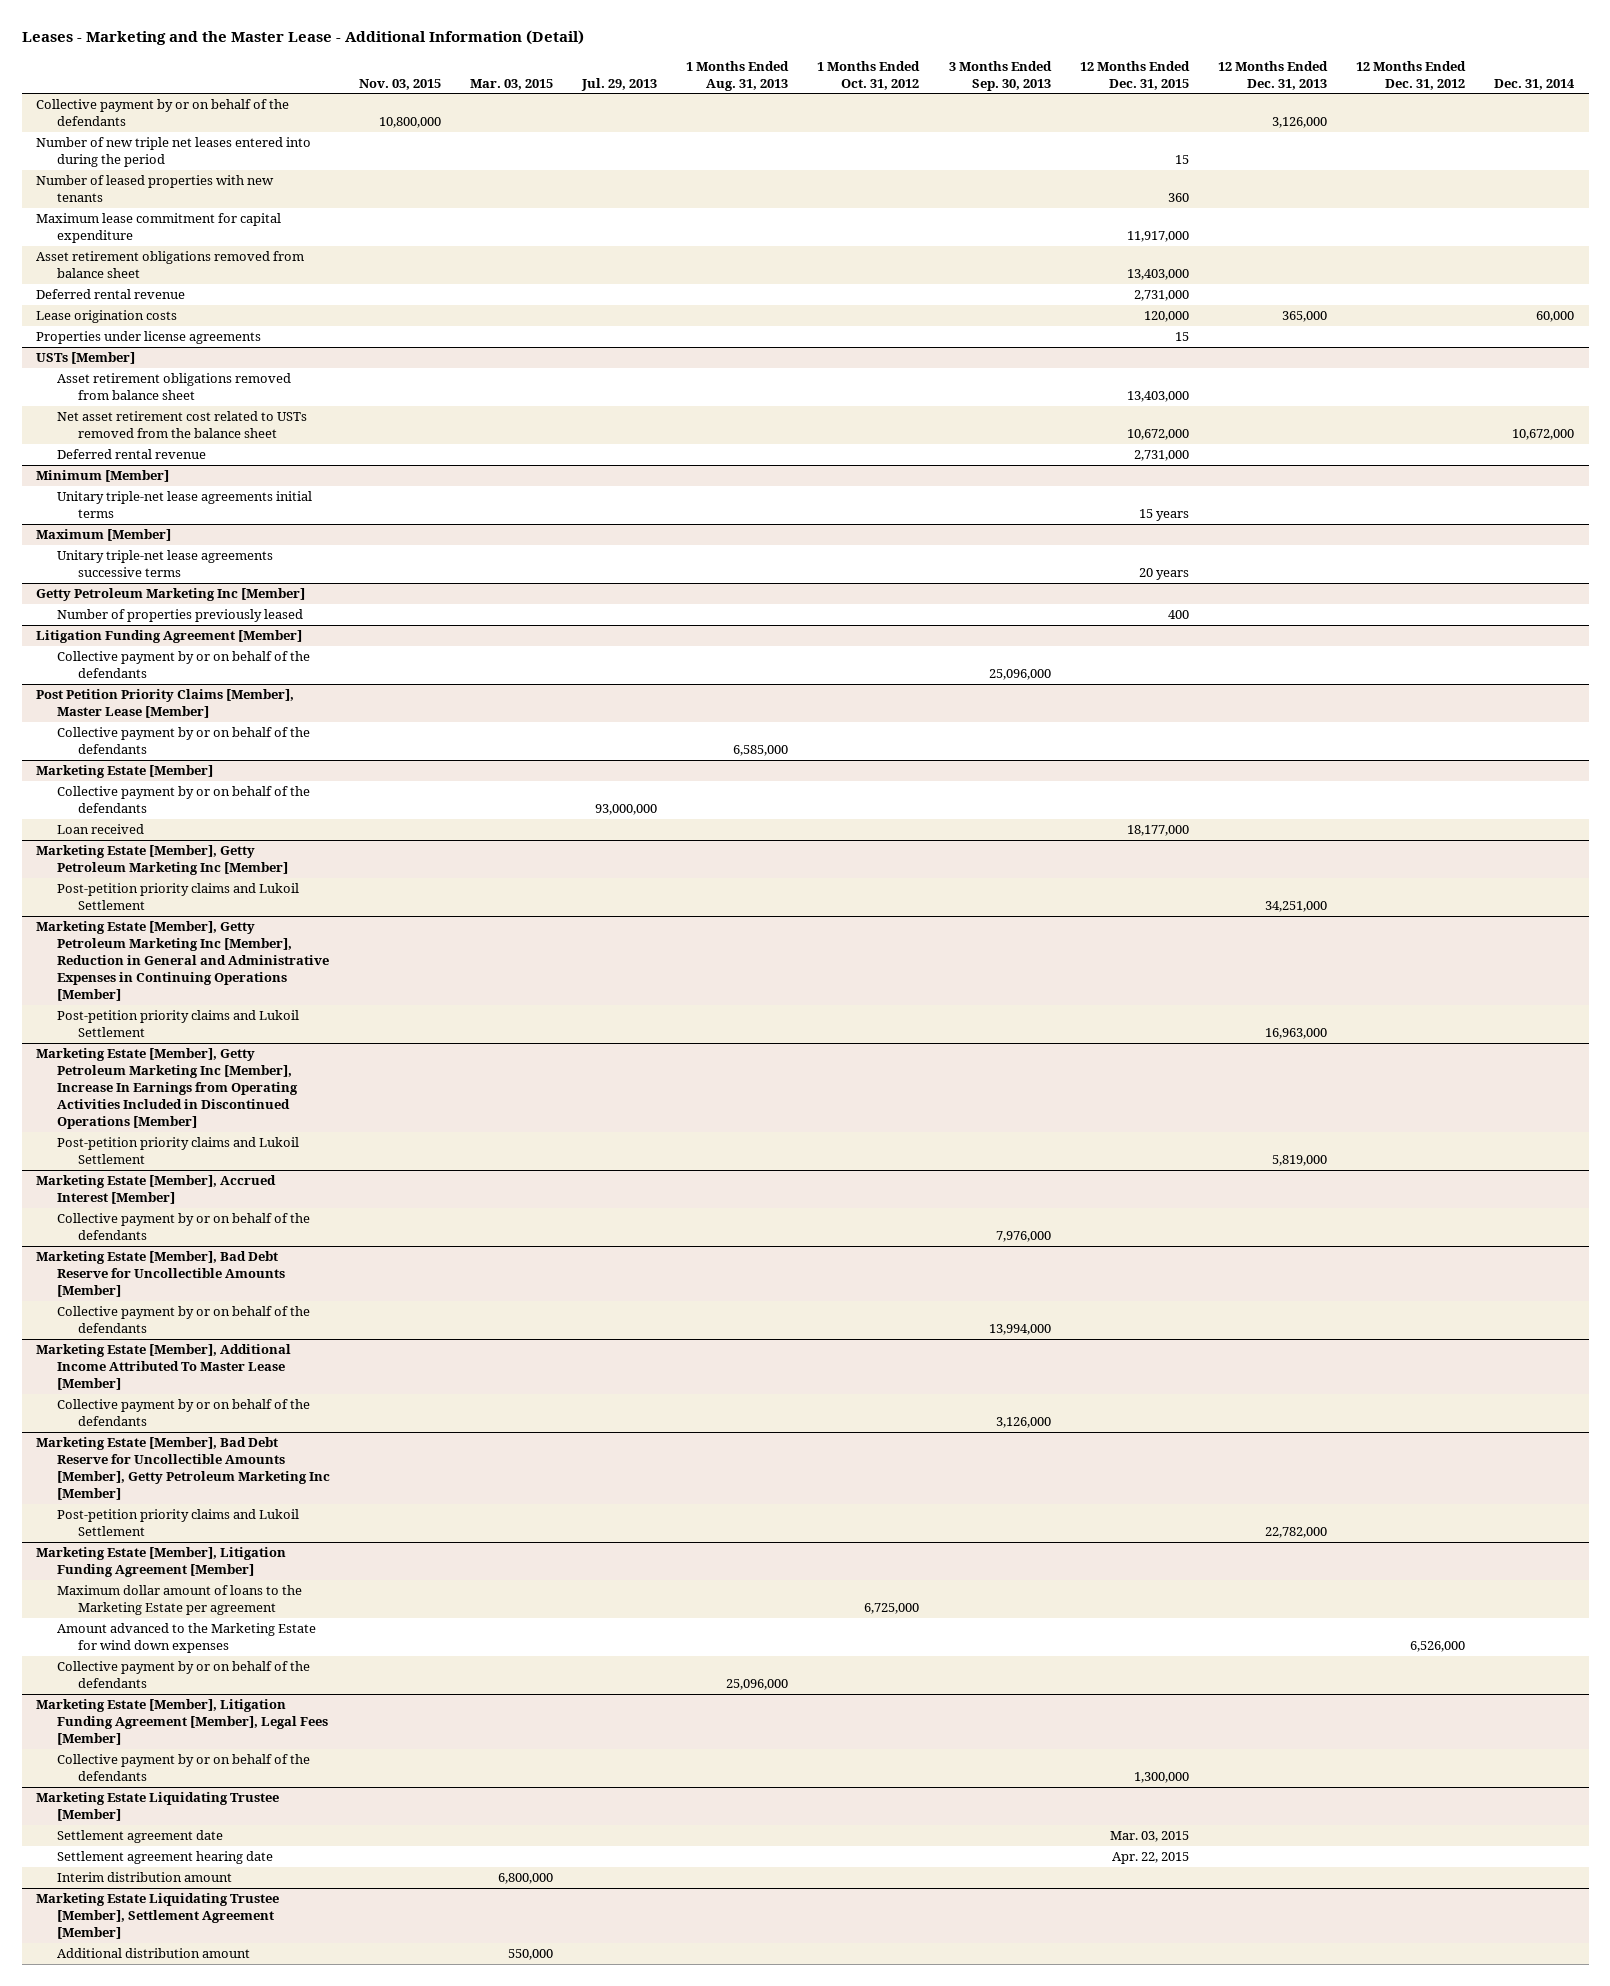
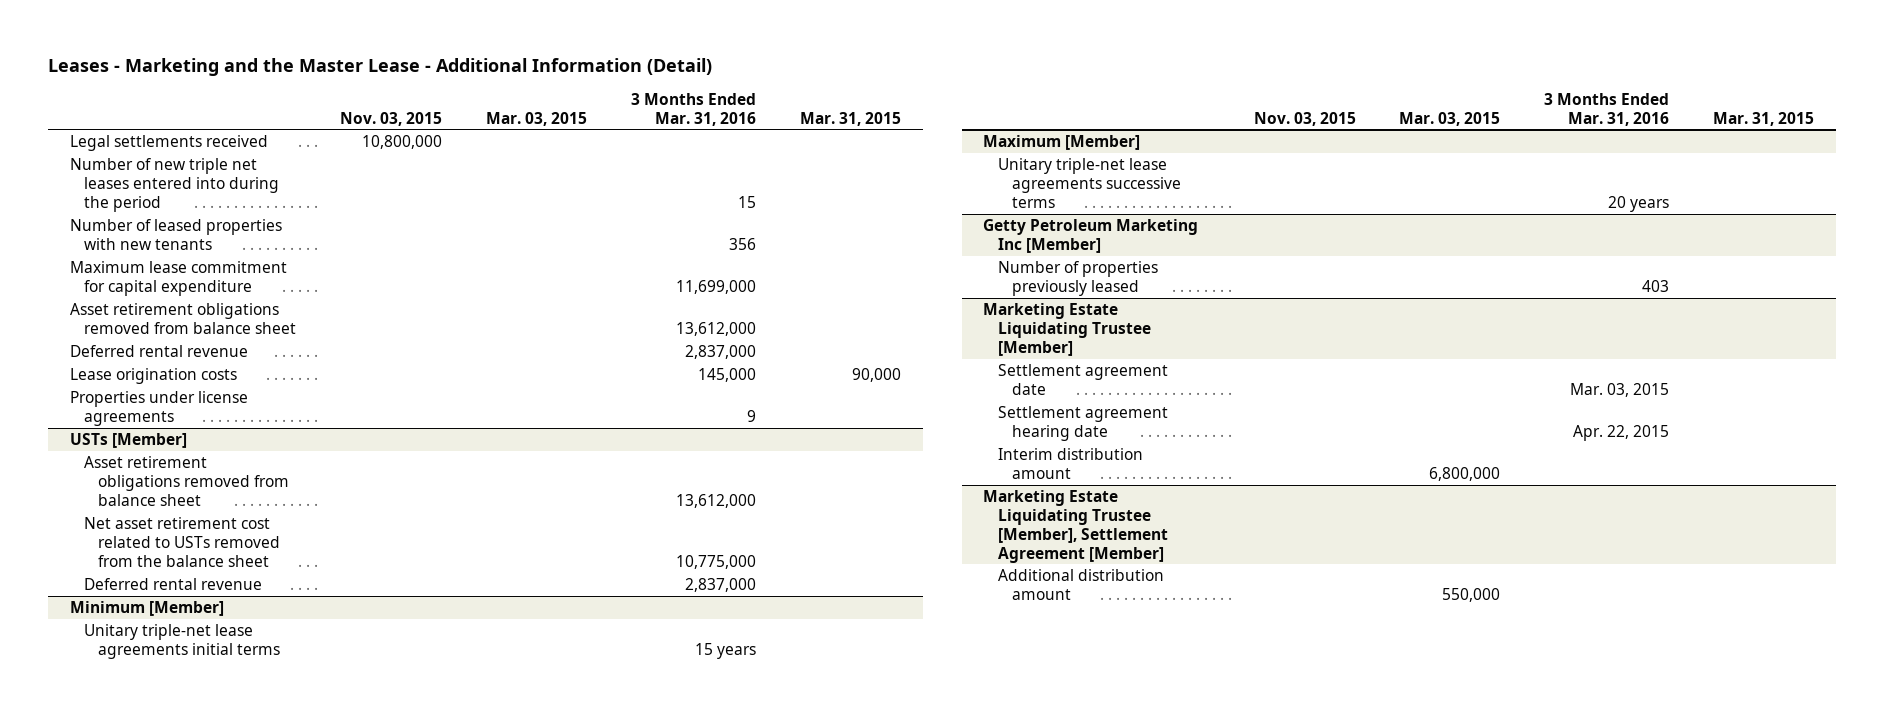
[581,77,658,91] Jul. 29, 2013 -> none
[686,60,790,91] 1 Months Ended Aug. 31, 2013 -> none
[817,60,921,90] 1 Months Ended Oct. 31, 2012 -> none
[948,60,1052,91] 3 Months Ended Sep. 30, 2013 -> none
[1079,60,1190,90] 12 Months Ended Dec. 31, 2015 -> none
[1217,60,1328,90] 12 Months Ended Dec. 31, 2013 -> none
[1355,60,1466,90] 12 Months Ended Dec. 31, 2012 -> none
[1493,78,1575,90] Dec. 31, 2014 -> none
none -> [630,92,756,126] 3 Months Ended Mar. 31, 2016
none -> [799,111,901,126] Mar. 31, 2015
[36,99,290,127] Collective payment by or on behalf of the defendants -> [70,134,269,151] Legal settlements received
[36,630,303,644] Litigation Funding Agreement [Member] -> none
[56,651,310,679] Collective payment by or on behalf of the defendants -> none
[36,689,295,719] Post Petition Priority Claims [Member], Master Lease [Member] -> none
[56,727,310,755] Collective payment by or on behalf of the defendants -> none
[36,765,214,779] Marketing Estate [Member] -> none
[56,786,310,814] Collective payment by or on behalf of the defendants -> none
[56,824,144,835] Loan received -> none
[36,845,288,876] Marketing Estate [Member], Getty Petroleum Marketing Inc [Member] -> none
[56,883,299,911] Post-petition priority claims and Lukoil Settlement -> none
[36,921,329,1002] Marketing Estate [Member], Getty Petroleum Marketing Inc [Member], Reduction in General and Administrative Expenses in Continuing Operations [Member] -> none
[56,1010,299,1038] Post-petition priority claims and Lukoil Settlement -> none
[36,1048,298,1130] Marketing Estate [Member], Getty Petroleum Marketing Inc [Member], Increase In Earnings from Operating Activities Included in Discontinued Operations [Member] -> none
[56,1137,299,1165] Post-petition priority claims and Lukoil Settlement -> none
[36,1175,277,1205] Marketing Estate [Member], Accrued Interest [Member] -> none
[56,1213,310,1241] Collective payment by or on behalf of the defendants -> none
[36,1251,285,1298] Marketing Estate [Member], Bad Debt Reserve for Uncollectible Amounts [Member] -> none
[56,1306,310,1334] Collective payment by or on behalf of the defendants -> none
[36,1344,292,1391] Marketing Estate [Member], Additional Income Attributed To Master Lease [Member] -> none
[56,1399,310,1427] Collective payment by or on behalf of the defendants -> none
[36,1437,330,1501] Marketing Estate [Member], Bad Debt Reserve for Uncollectible Amounts [Member], Getty Petroleum Marketing Inc [Member] -> none
[56,1509,299,1537] Post-petition priority claims and Lukoil Settlement -> none
[36,1547,287,1578] Marketing Estate [Member], Litigation Funding Agreement [Member] -> none
[56,1585,302,1616] Maximum dollar amount of loans to the Marketing Estate per agreement -> none
[56,1623,316,1654] Amount advanced to the Marketing Estate for wind down expenses -> none
[56,1661,310,1689] Collective payment by or on behalf of the defendants -> none
[36,1699,328,1746] Marketing Estate [Member], Litigation Funding Agreement [Member], Legal Fees [Member] -> none
[56,1754,310,1782] Collective payment by or on behalf of the defendants -> none

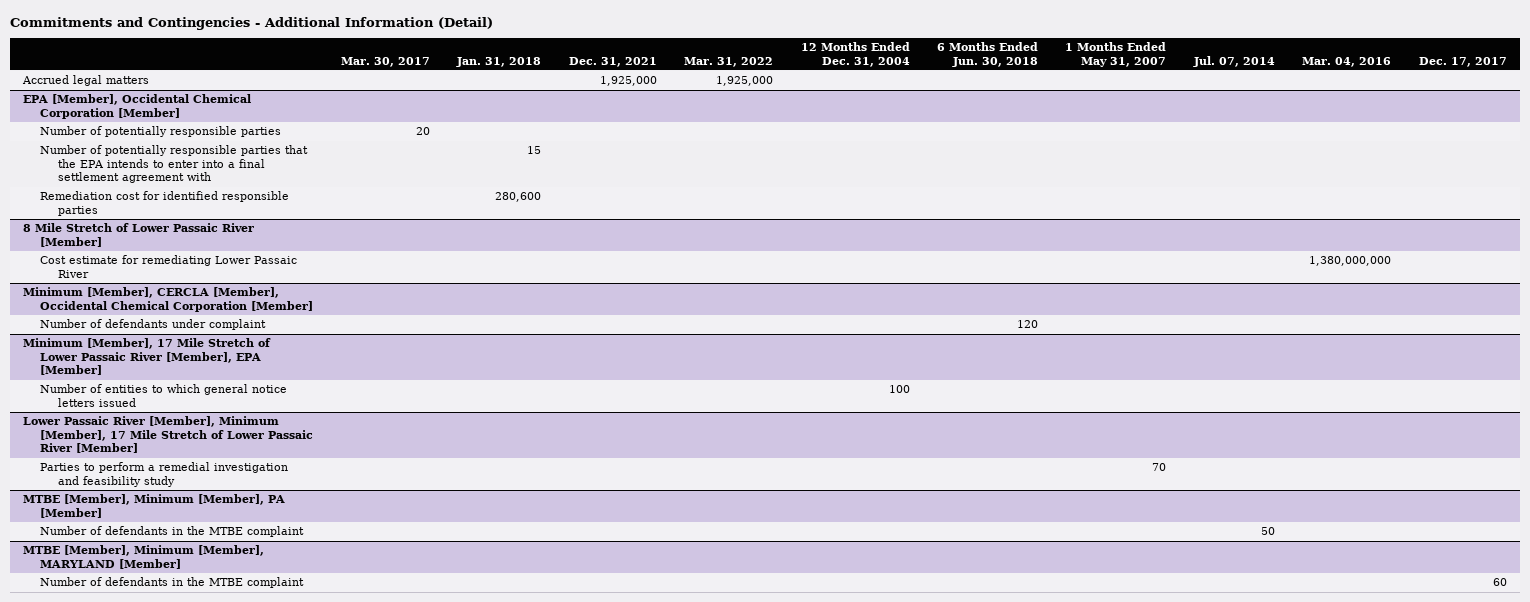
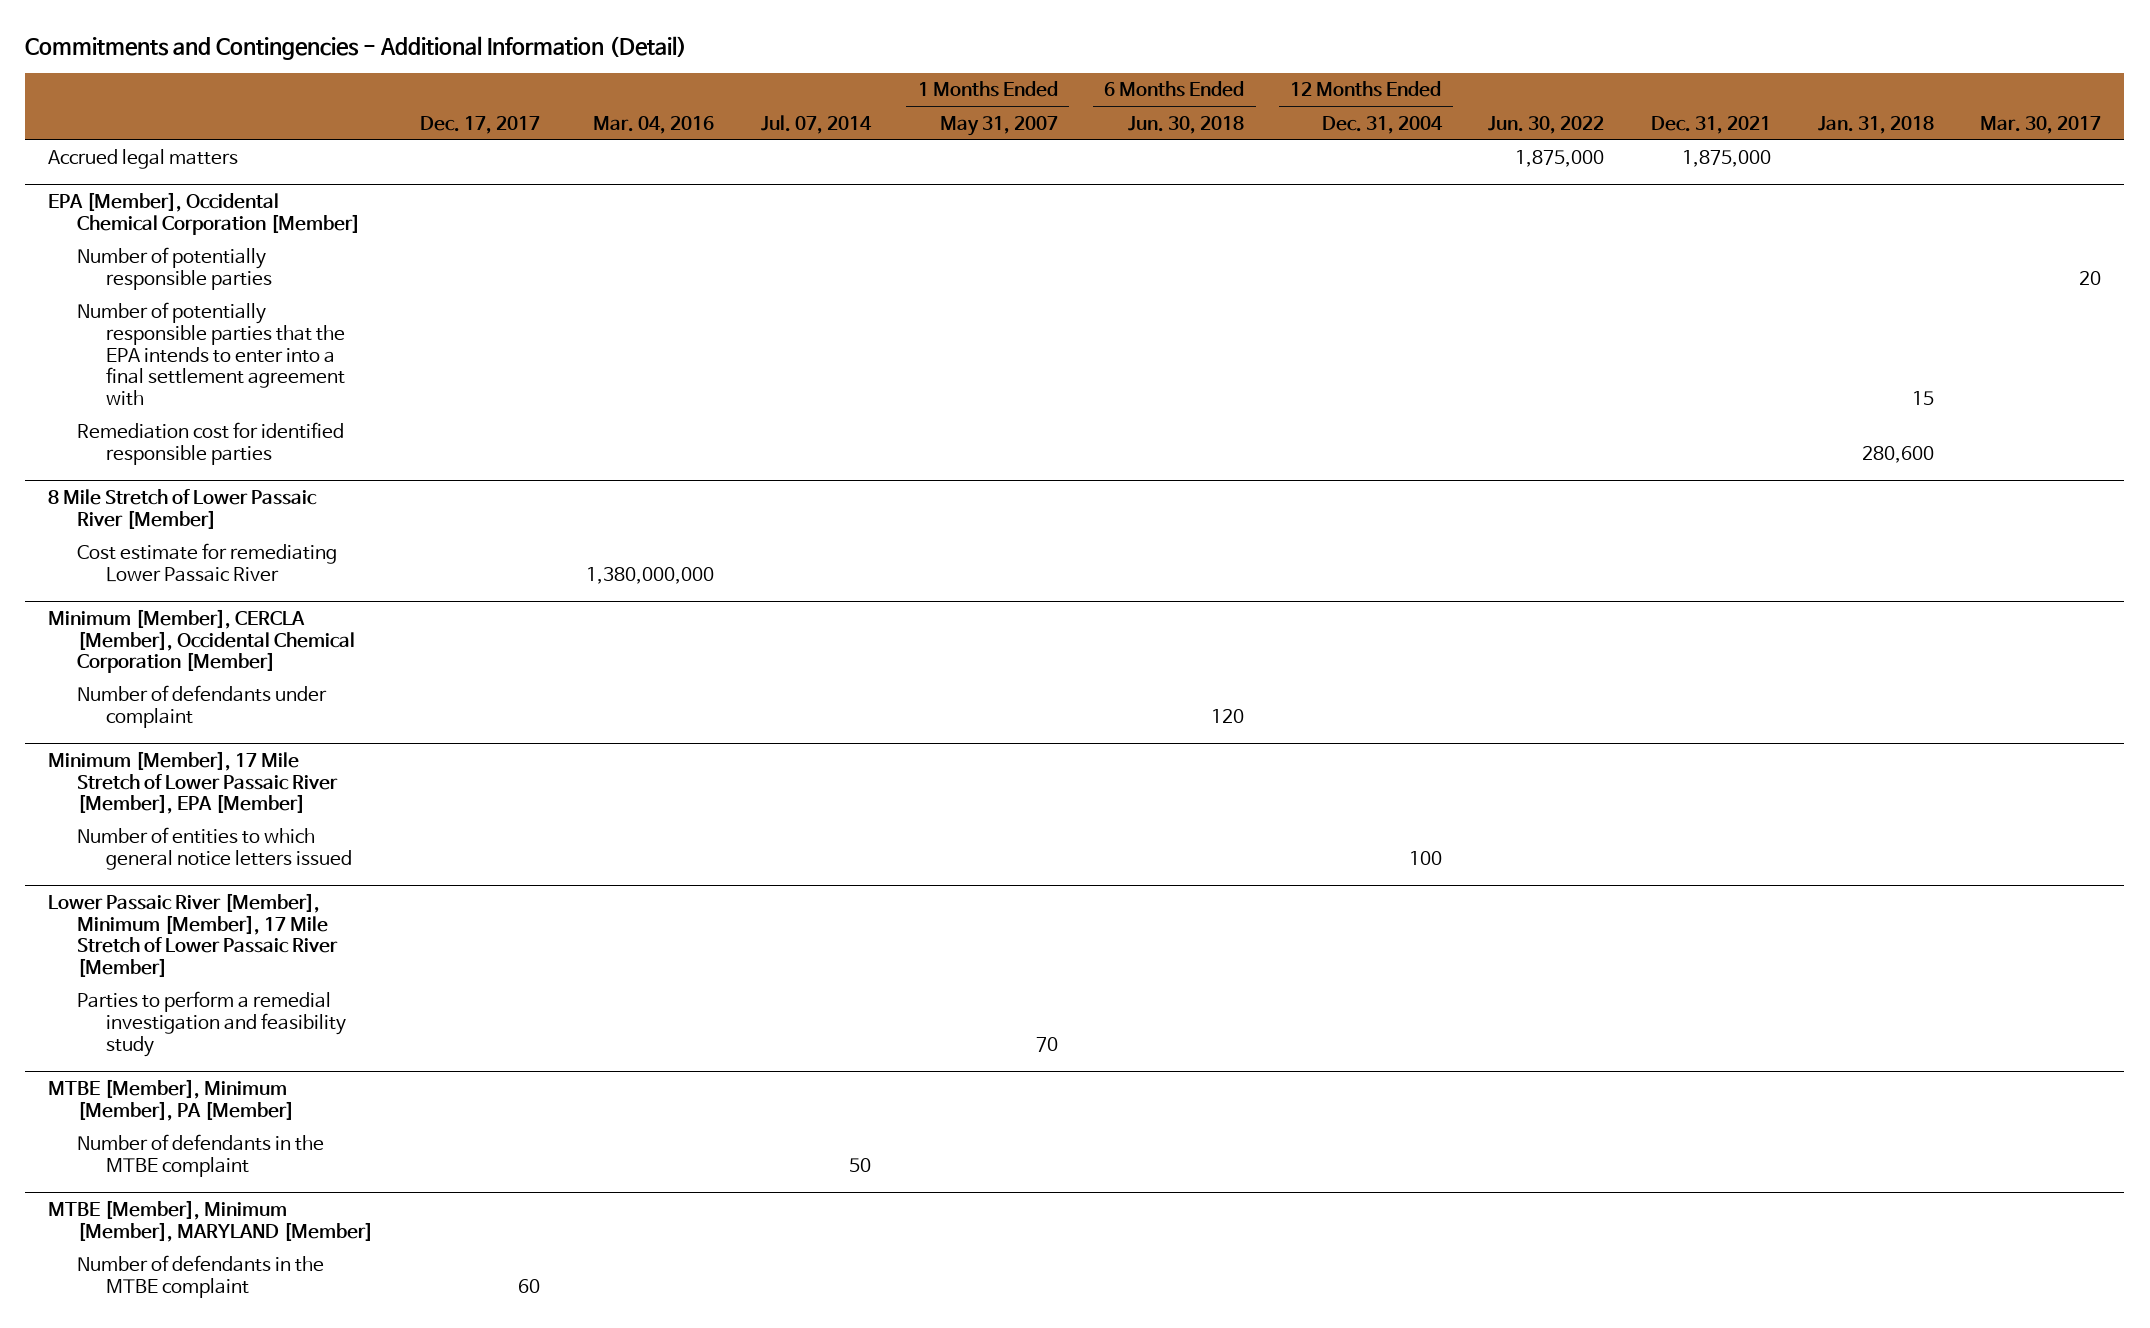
[684,56,774,67] Mar. 31, 2022 -> none
none -> [1488,115,1605,134] Jun. 30, 2022
[599,76,657,87] 1,925,000 -> [1682,150,1772,168] 1,875,000

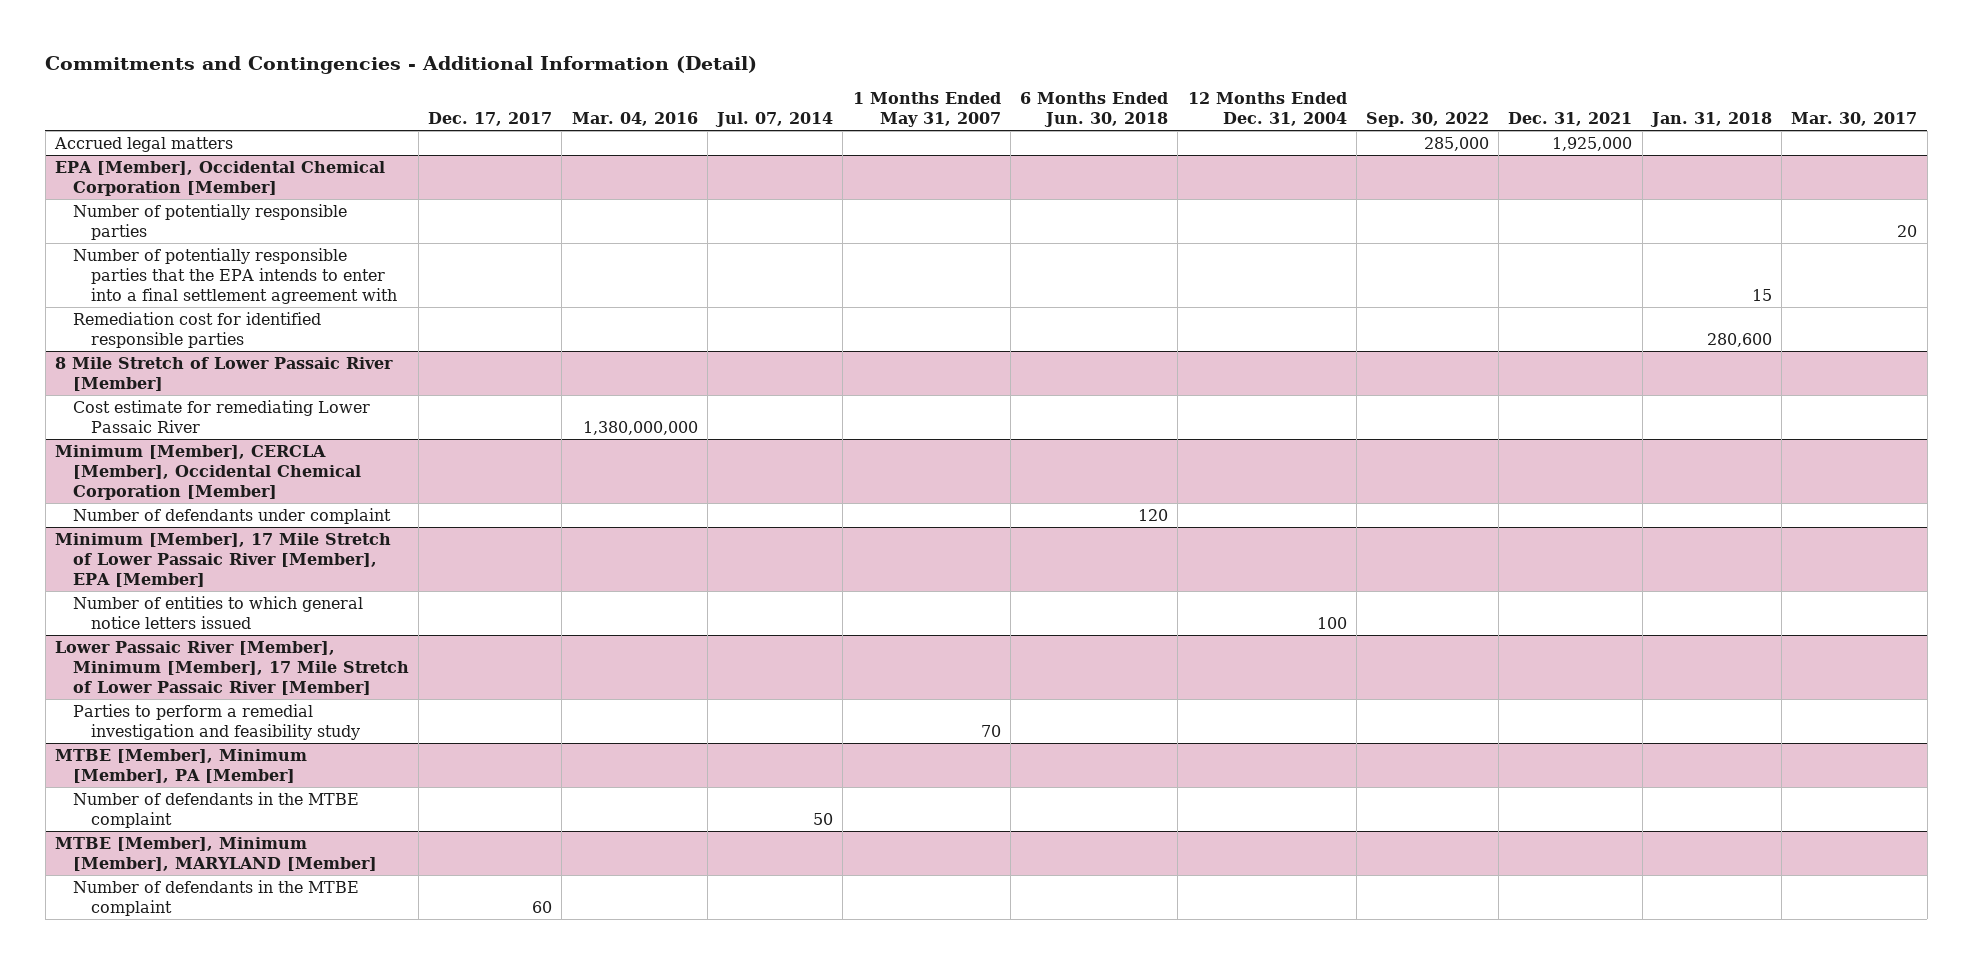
[1488,115,1605,134] Jun. 30, 2022 -> none
none -> [1365,111,1489,127] Sep. 30, 2022
[1682,150,1772,168] 1,875,000 -> [1552,136,1633,151] 1,925,000

